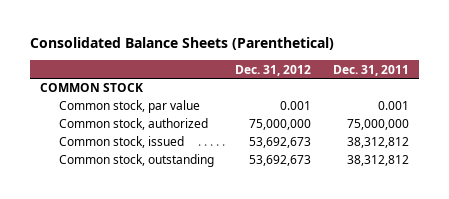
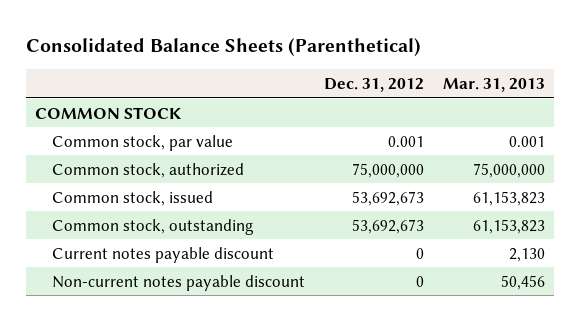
[332,64,409,76] Dec. 31, 2011 -> none
none -> [442,77,545,92] Mar. 31, 2013
none -> [52,246,275,263] Current notes payable discount
none -> [52,274,306,291] Non-current notes payable discount

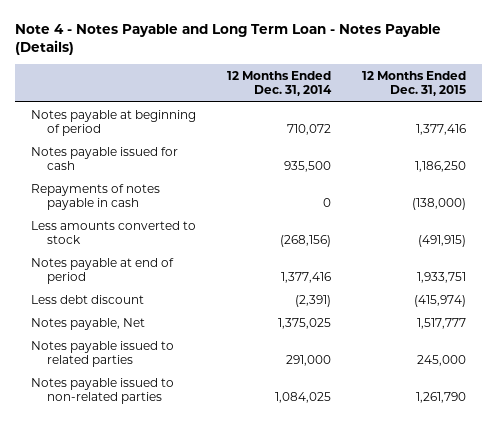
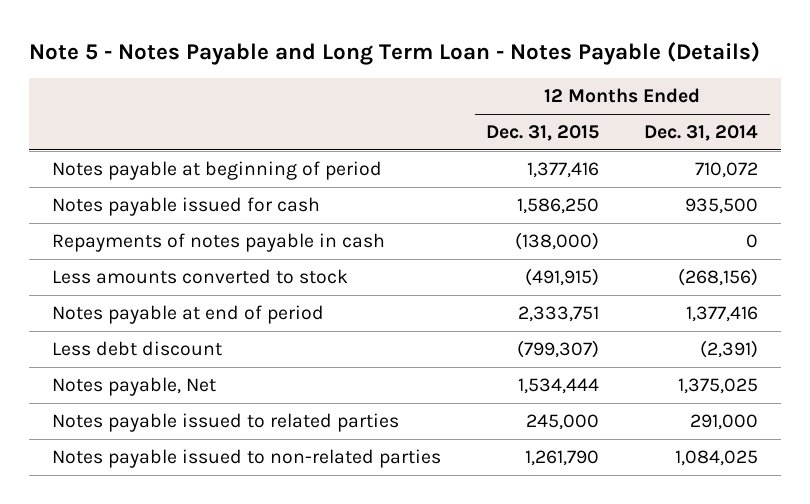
[15,23,442,56] Note 4 - Notes Payable and Long Term Loan - Notes Payable (Details) -> [28,42,760,66] Note 5 - Notes Payable and Long Term Loan - Notes Payable (Details)
[415,161,467,173] 1,186,250 -> [517,197,600,214] 1,586,250
[417,272,467,284] 1,933,751 -> [518,305,600,322] 2,333,751
[414,294,467,307] (415,974) -> [517,339,600,358] (799,307)
[417,317,467,329] 1,517,777 -> [518,377,600,394] 1,534,444

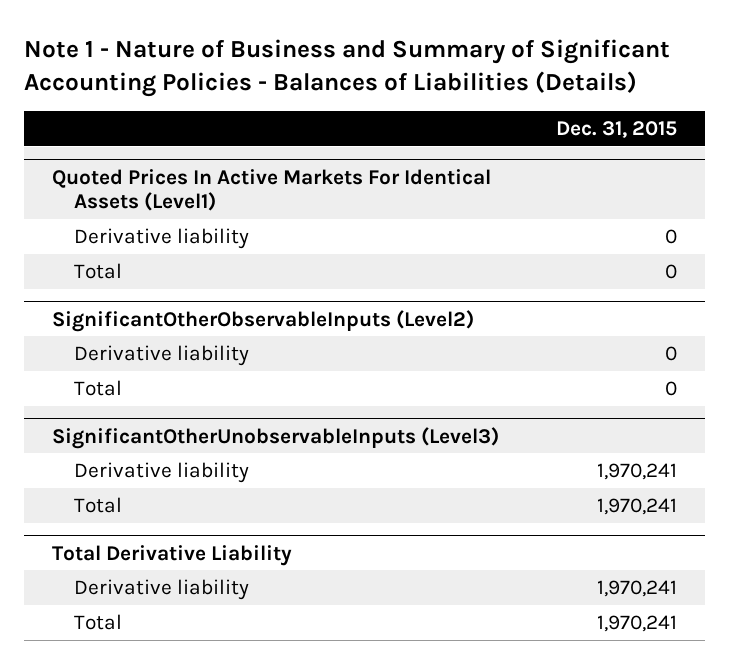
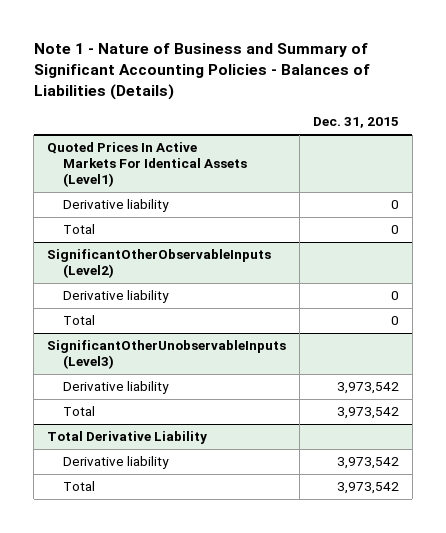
[596,463,677,481] 1,970,241 -> [336,382,399,395] 3,973,542
[596,498,677,516] 1,970,241 -> [336,407,399,420] 3,973,542
[596,580,677,598] 1,970,241 -> [336,457,399,470] 3,973,542
[596,615,677,633] 1,970,241 -> [336,482,399,495] 3,973,542

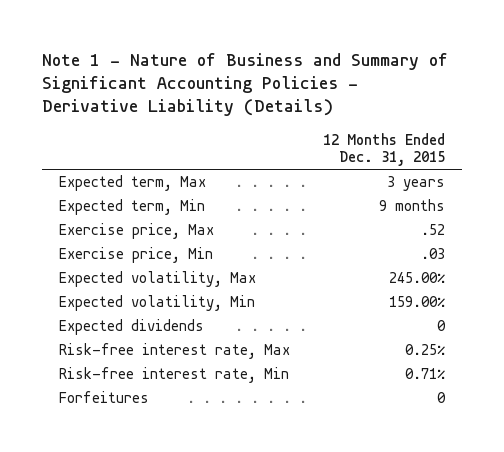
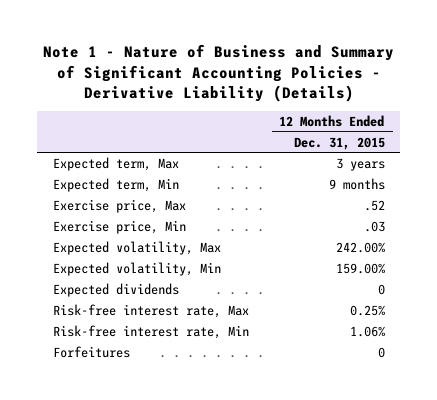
[389,272,446,284] 245.00% -> [335,241,385,253] 242.00%
[405,368,446,380] 0.71% -> [349,325,385,337] 1.06%

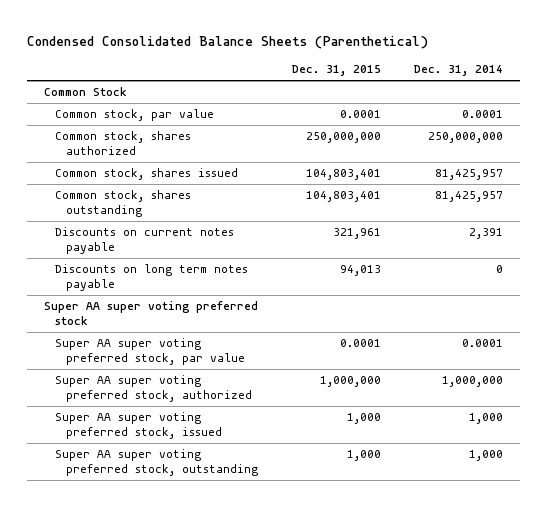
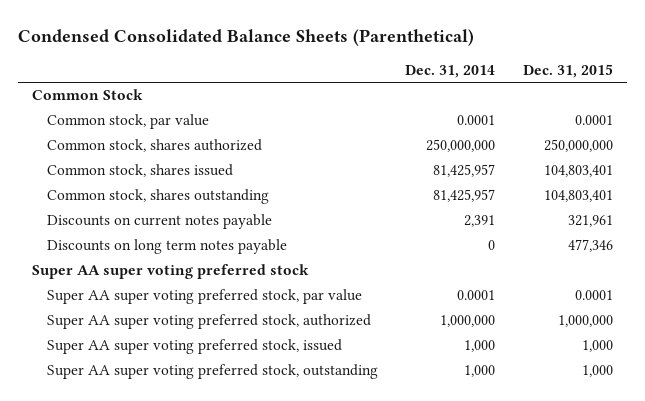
[339,265,381,277] 94,013 -> [568,239,614,253] 477,346

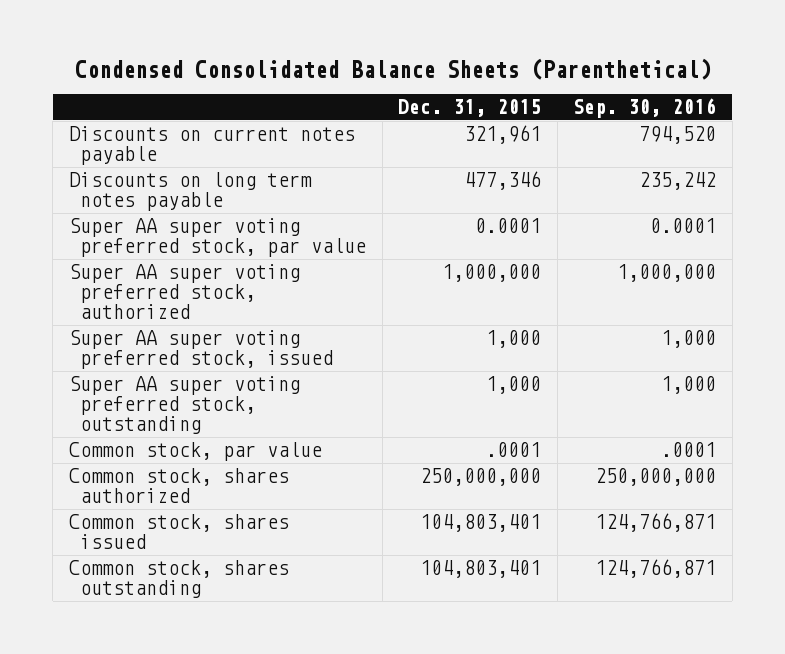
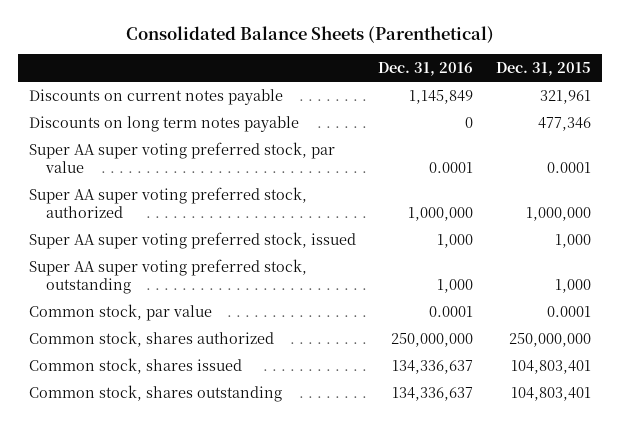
[74,57,711,80] Condensed Consolidated Balance Sheets (Parenthetical) -> [125,25,494,43] Consolidated Balance Sheets (Parenthetical)
[573,98,717,119] Sep. 30, 2016 -> none
none -> [378,62,474,77] Dec. 31, 2016
[486,442,542,458] .0001 -> [546,305,591,317] 0.0001

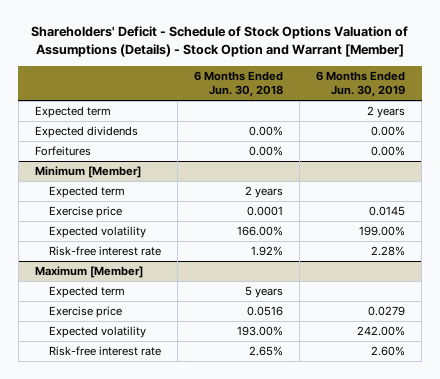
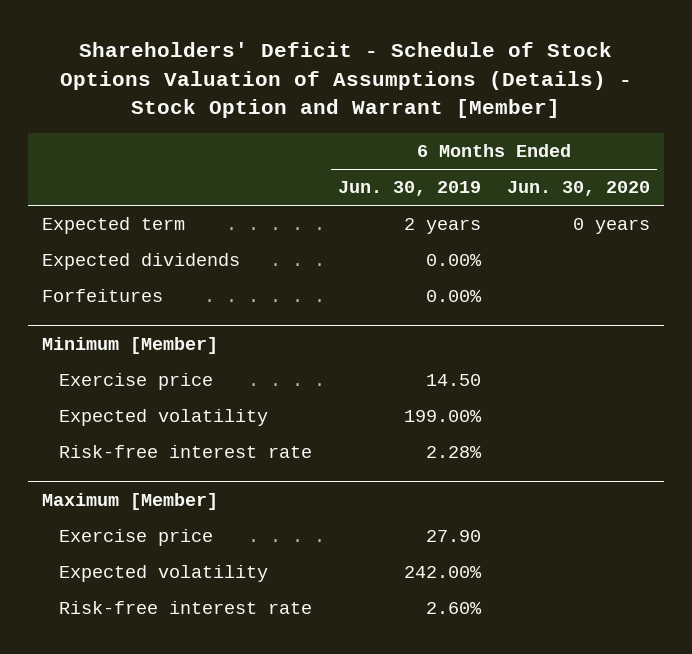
[194,70,284,98] 6 Months Ended Jun. 30, 2018 -> none
none -> [507,181,651,197] Jun. 30, 2020
[49,186,126,199] Expected term -> none
[369,206,406,217] 0.0145 -> [426,374,482,387] 14.50
[49,286,126,299] Expected term -> none
[368,306,406,317] 0.0279 -> [426,530,482,543] 27.90

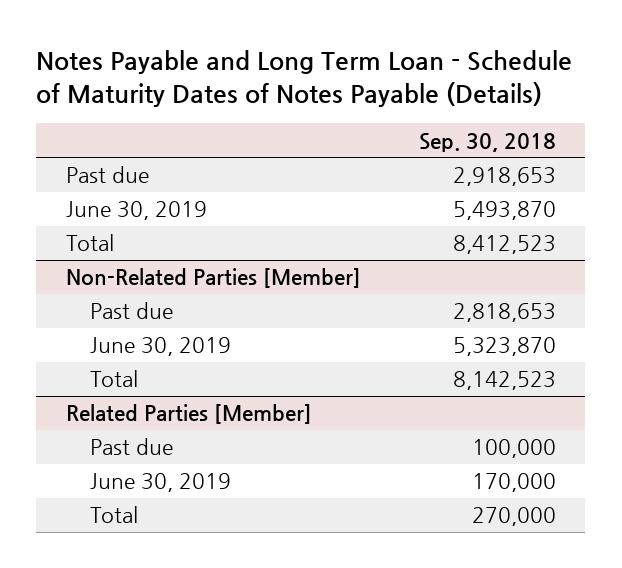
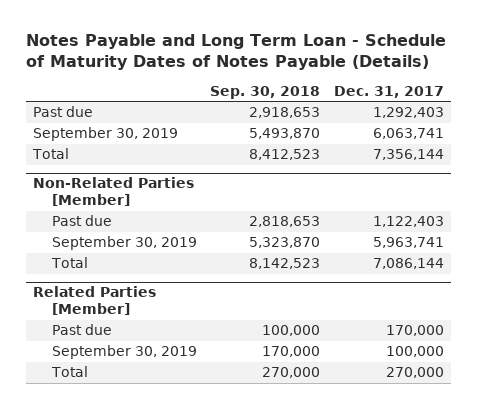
none -> [334,85,445,98] Dec. 31, 2017
[65,201,207,221] June 30, 2019 -> [32,127,178,142] September 30, 2019
[89,337,231,357] June 30, 2019 -> [51,236,197,251] September 30, 2019
[89,473,231,493] June 30, 2019 -> [51,345,197,360] September 30, 2019

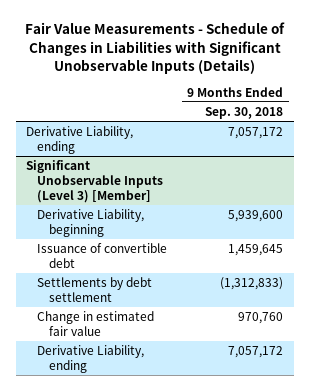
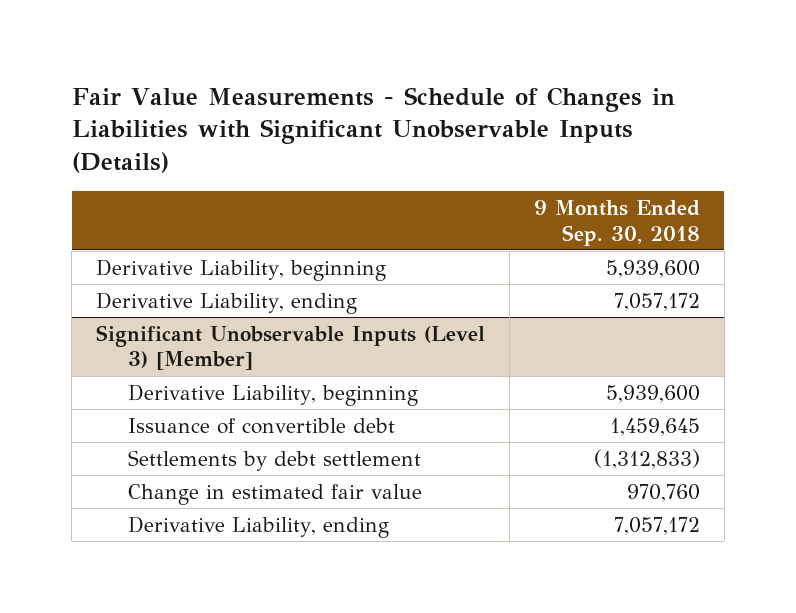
none -> [96,258,387,281] Derivative Liability, beginning

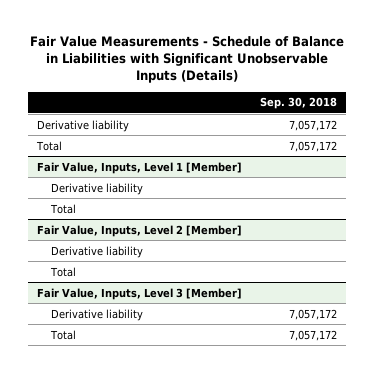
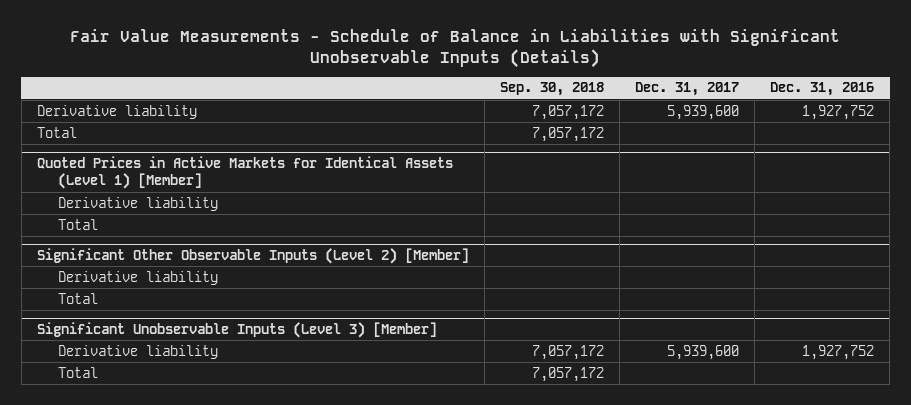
none -> [634,82,739,97] Dec. 31, 2017
none -> [770,82,875,97] Dec. 31, 2016
[37,161,243,174] Fair Value, Inputs, Level 1 [Member] -> [36,156,453,190] Quoted Prices in Active Markets for Identical Assets (Level 1) [Member]
[37,224,243,237] Fair Value, Inputs, Level 2 [Member] -> [36,248,469,265] Significant Other Observable Inputs (Level 2) [Member]
[37,287,243,300] Fair Value, Inputs, Level 3 [Member] -> [36,322,437,339] Significant Unobservable Inputs (Level 3) [Member]

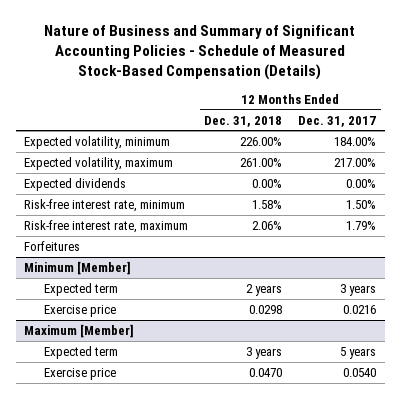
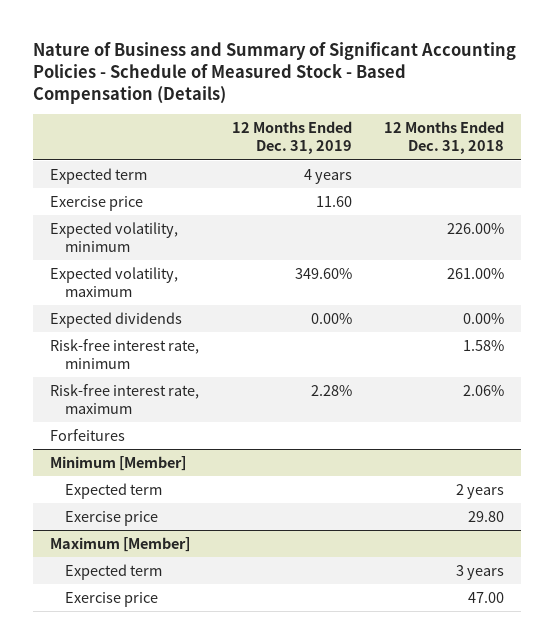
[44,24,356,80] Nature of Business and Summary of Significant Accounting Policies - Schedule of Measured Stock-Based Compensation (Details) -> [33,41,517,104] Nature of Business and Summary of Significant Accounting Policies - Schedule of Measured Stock - Based Compensation (Details)
[298,115,377,127] Dec. 31, 2017 -> none
none -> [231,121,352,155] 12 Months Ended Dec. 31, 2019
none -> [49,167,147,184] Expected term
none -> [49,195,143,211] Exercise price
[249,304,283,314] 0.0298 -> [468,510,505,522] 29.80
[249,367,283,377] 0.0470 -> [468,591,505,603] 47.00

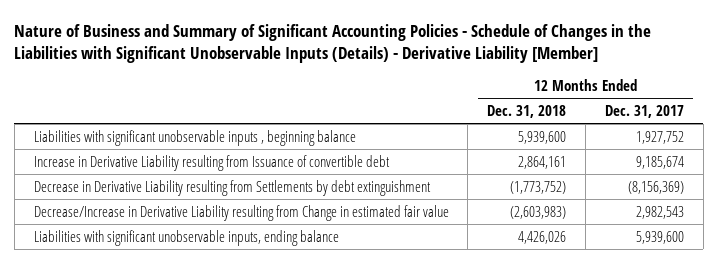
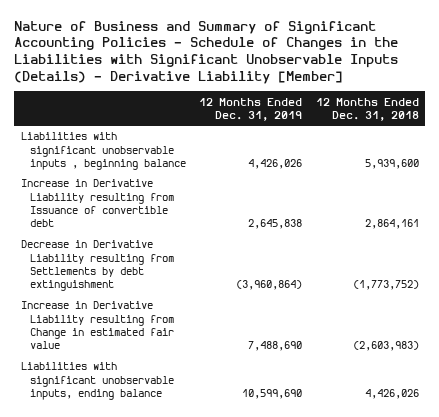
[604,105,684,119] Dec. 31, 2017 -> none
none -> [199,97,303,121] 12 Months Ended Dec. 31, 2019
[33,204,449,221] Decrease/Increase in Derivative Liability resulting from Change in estimated fair value -> [20,301,175,350] Increase in Derivative Liability resulting from Change in estimated fair value

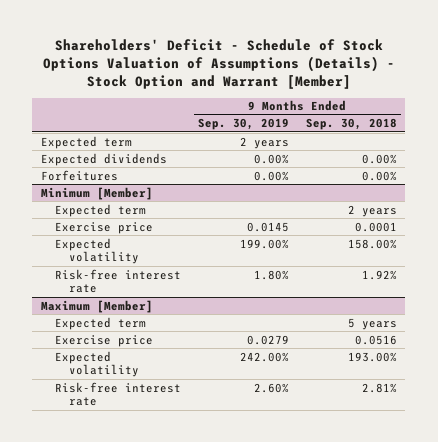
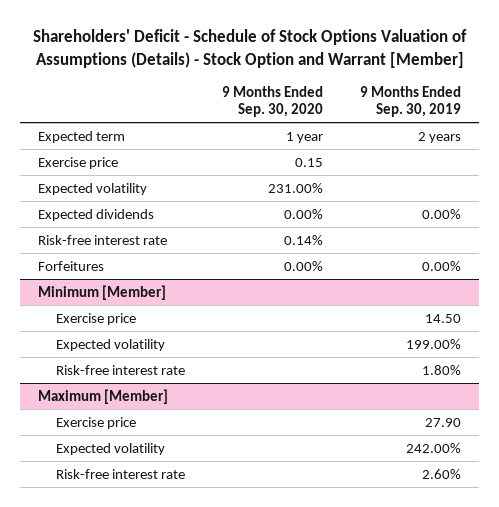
[305,118,397,131] Sep. 30, 2018 -> none
none -> [222,85,324,117] 9 Months Ended Sep. 30, 2020
none -> [38,156,119,169] Exercise price
none -> [38,182,148,195] Expected volatility
none -> [38,234,168,245] Risk-free interest rate
[54,203,146,217] Expected term -> none
[246,221,289,232] 0.0145 -> [425,313,462,323] 14.50
[54,316,146,330] Expected term -> none
[246,334,289,345] 0.0279 -> [425,417,462,427] 27.90

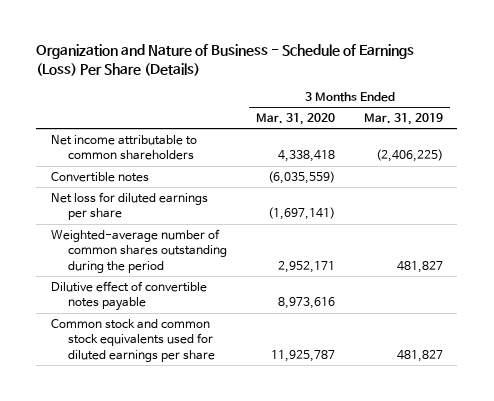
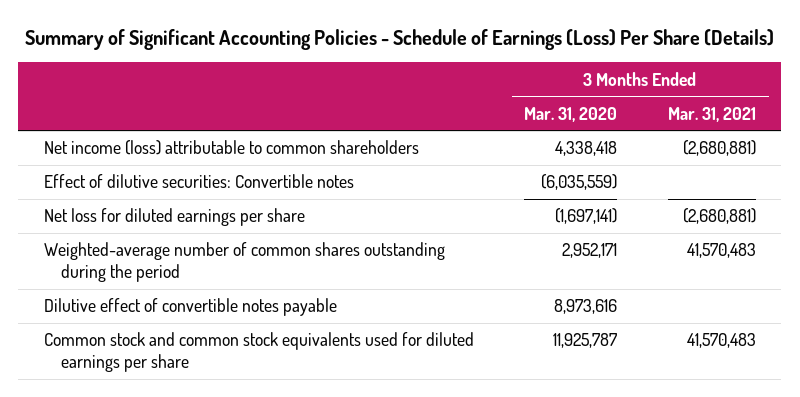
[36,44,415,77] Organization and Nature of Business - Schedule of Earnings (Loss) Per Share (Details) -> [24,29,774,51] Summary of Significant Accounting Policies - Schedule of Earnings (Loss) Per Share (Details)
[363,113,443,126] Mar. 31, 2019 -> none
none -> [668,106,757,122] Mar. 31, 2021
[50,134,197,161] Net income attributable to common shareholders -> [43,140,419,156] Net income (loss) attributable to common shareholders
[50,171,149,182] Convertible notes -> [43,174,354,189] Effect of dilutive securities: Convertible notes

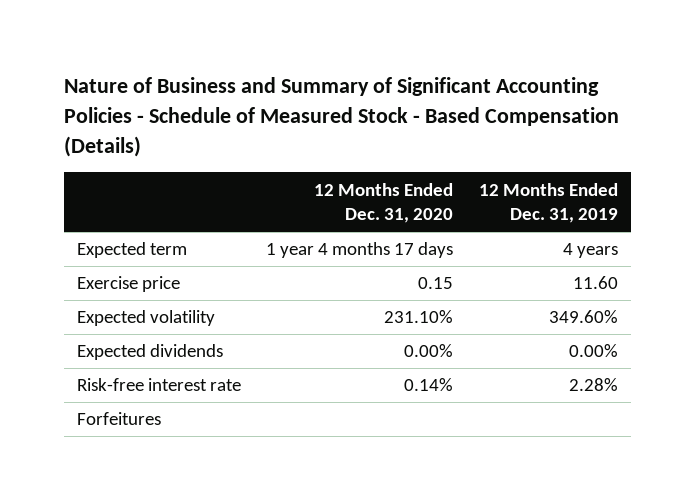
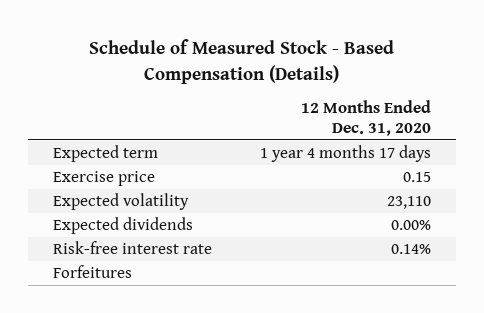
[63,77,619,158] Nature of Business and Summary of Significant Accounting Policies - Schedule of Measured Stock - Based Compensation (Details) -> [89,38,395,84] Schedule of Measured Stock - Based Compensation (Details)
[479,182,619,224] 12 Months Ended Dec. 31, 2019 -> none
[384,310,454,324] 231.10% -> [387,196,432,210] 23,110

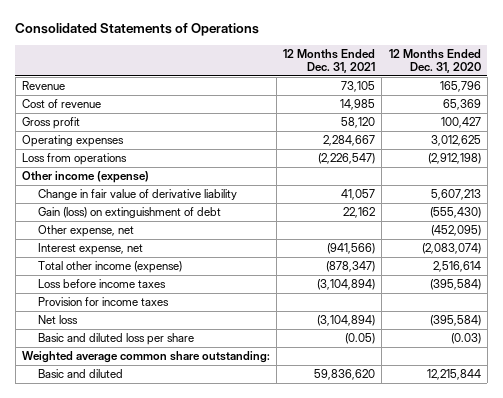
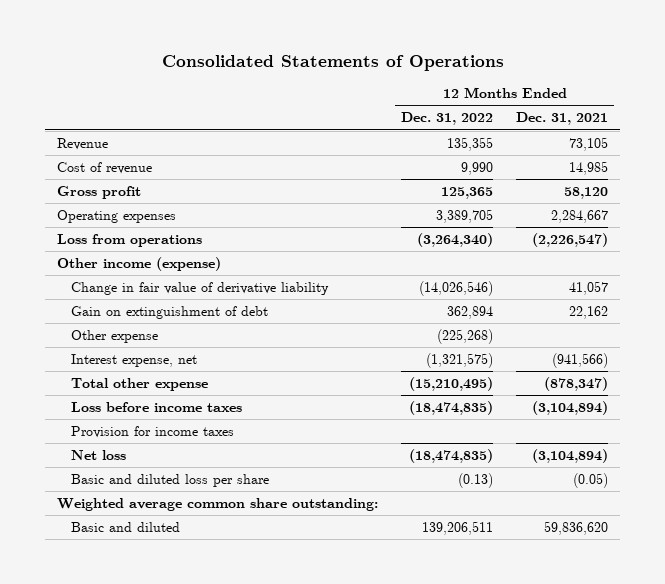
[388,48,481,74] 12 Months Ended Dec. 31, 2020 -> none
none -> [401,112,494,126] Dec. 31, 2022
[37,207,221,219] Gain (loss) on extinguishment of debt -> [70,305,268,319] Gain on extinguishment of debt
[37,225,134,238] Other expense, net -> [70,329,158,343] Other expense
[37,261,182,274] Total other income (expense) -> [70,377,208,391] Total other expense

